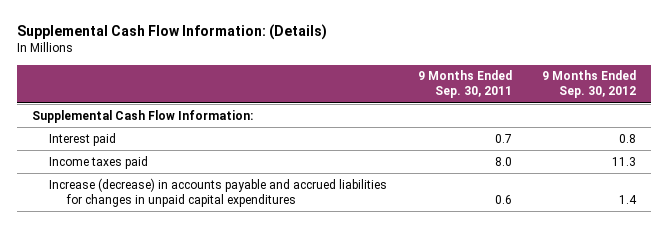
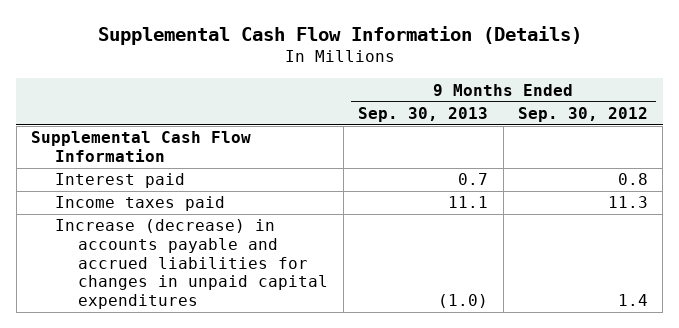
[17,23,328,40] Supplemental Cash Flow Information: (Details) -> [97,25,582,45] Supplemental Cash Flow Information (Details)
[417,70,512,99] 9 Months Ended Sep. 30, 2011 -> none
none -> [358,106,489,122] Sep. 30, 2013
[32,109,254,123] Supplemental Cash Flow Information: -> [31,131,252,163] Supplemental Cash Flow Information

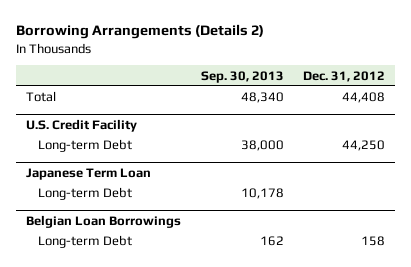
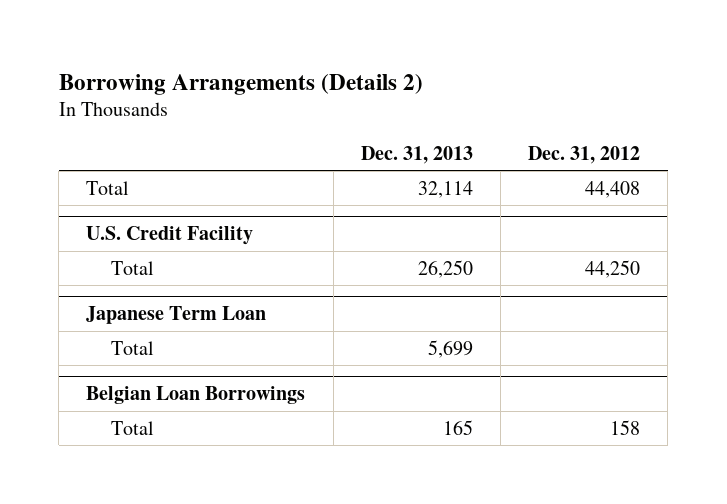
[200,70,284,83] Sep. 30, 2013 -> none
none -> [360,145,473,164] Dec. 31, 2013
[37,139,132,153] Long-term Debt -> [110,260,154,275] Total
[37,187,132,201] Long-term Debt -> none
none -> [110,340,154,355] Total
[37,235,132,249] Long-term Debt -> [110,420,154,435] Total

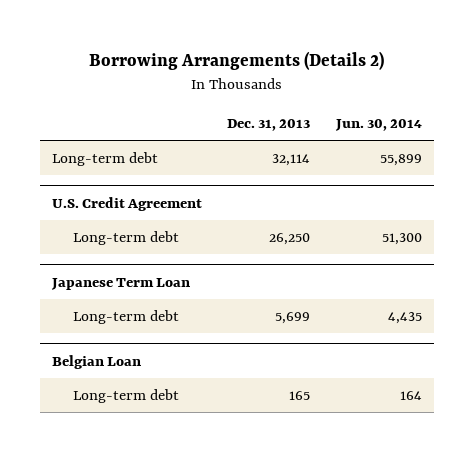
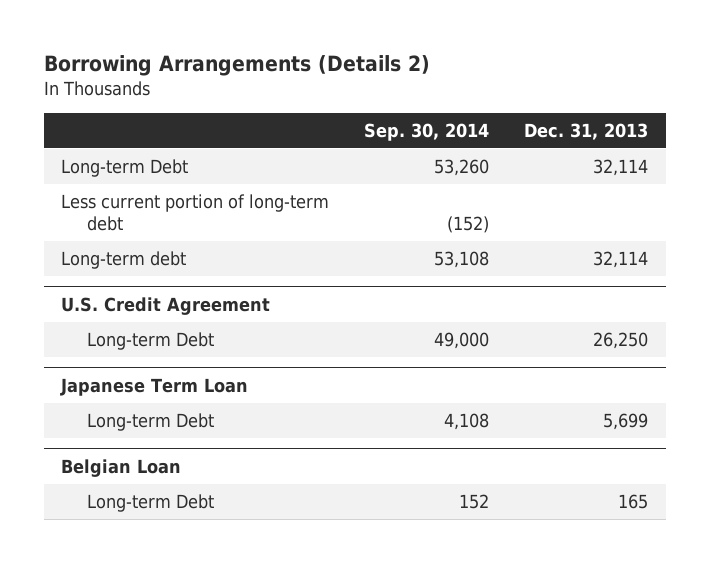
[334,119,422,132] Jun. 30, 2014 -> none
none -> [364,123,490,142] Sep. 30, 2014
none -> [61,158,189,177] Long-term Debt
none -> [61,193,330,231] Less current portion of long-term debt
[72,230,179,245] Long-term debt -> [87,331,215,350] Long-term Debt
[72,309,179,324] Long-term debt -> [87,412,215,431] Long-term Debt
[72,388,179,403] Long-term debt -> [87,493,215,512] Long-term Debt

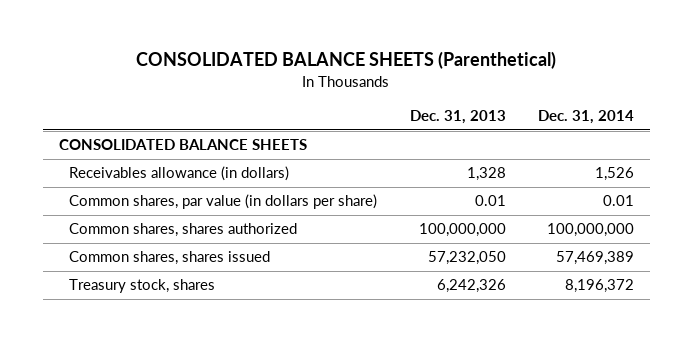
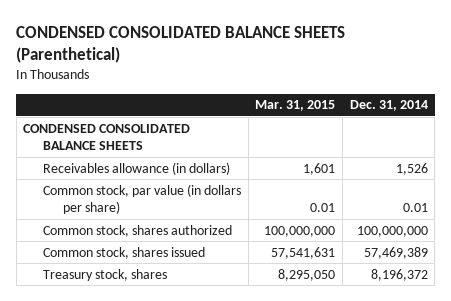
[136,51,557,70] CONSOLIDATED BALANCE SHEETS (Parenthetical) -> [16,26,346,64] CONDENSED CONSOLIDATED BALANCE SHEETS (Parenthetical)
[409,110,506,125] Dec. 31, 2013 -> none
none -> [255,100,336,112] Mar. 31, 2015
[58,139,307,151] CONSOLIDATED BALANCE SHEETS -> [23,123,191,151] CONDENSED CONSOLIDATED BALANCE SHEETS
[69,194,378,210] Common shares, par value (in dollars per share) -> [43,183,242,215] Common stock, par value (in dollars per share)
[69,223,298,238] Common shares, shares authorized -> [43,224,233,237] Common stock, shares authorized
[69,251,271,266] Common shares, shares issued -> [43,246,206,259] Common stock, shares issued

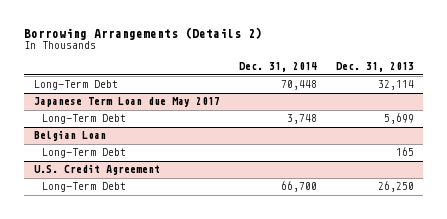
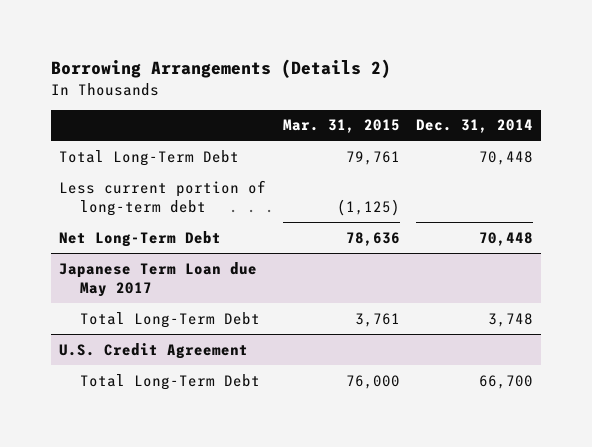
[335,62,414,73] Dec. 31, 2013 -> none
none -> [282,119,400,134] Mar. 31, 2015
none -> [58,149,239,166] Total Long-Term Debt
none -> [58,179,266,216] Less current portion of long-term debt
[33,80,118,91] Long-Term Debt -> [58,230,221,247] Net Long-Term Debt
[33,130,106,142] Belgian Loan -> none
[41,148,126,159] Long-Term Debt -> none
[41,114,126,125] Long-Term Debt -> [80,311,261,328] Total Long-Term Debt
[41,182,126,193] Long-Term Debt -> [80,373,261,390] Total Long-Term Debt

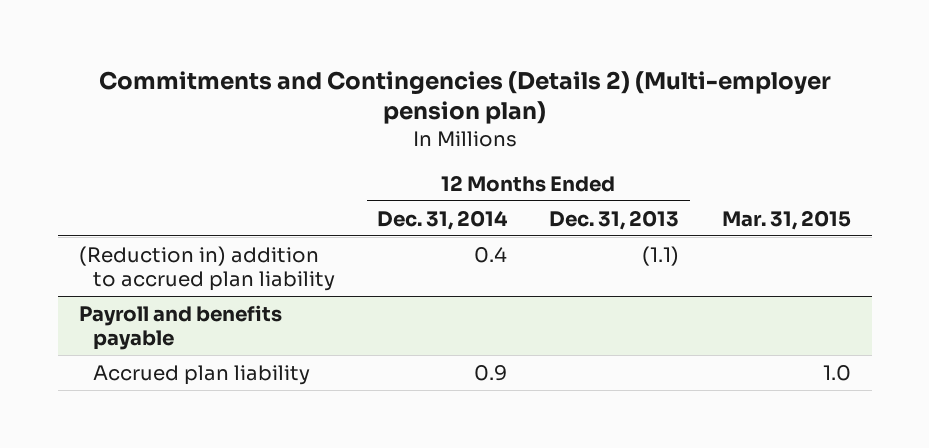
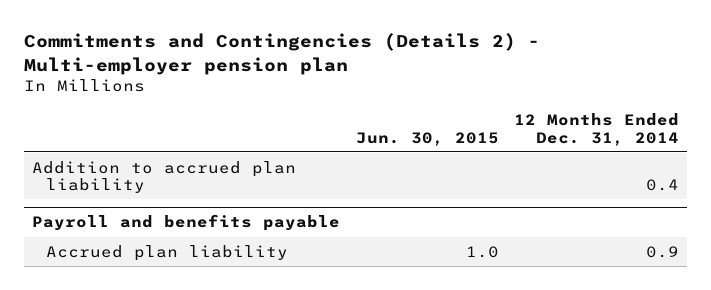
[98,70,831,125] Commitments and Contingencies (Details 2) (Multi-employer pension plan) -> [24,33,541,75] Commitments and Contingencies (Details 2) - Multi-employer pension plan
[549,209,680,230] Dec. 31, 2013 -> none
[721,209,851,230] Mar. 31, 2015 -> none
none -> [355,131,499,146] Jun. 30, 2015
[78,245,336,292] (Reduction in) addition to accrued plan liability -> [32,160,297,194] Addition to accrued plan liability

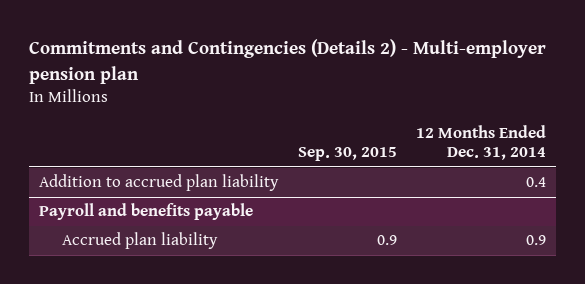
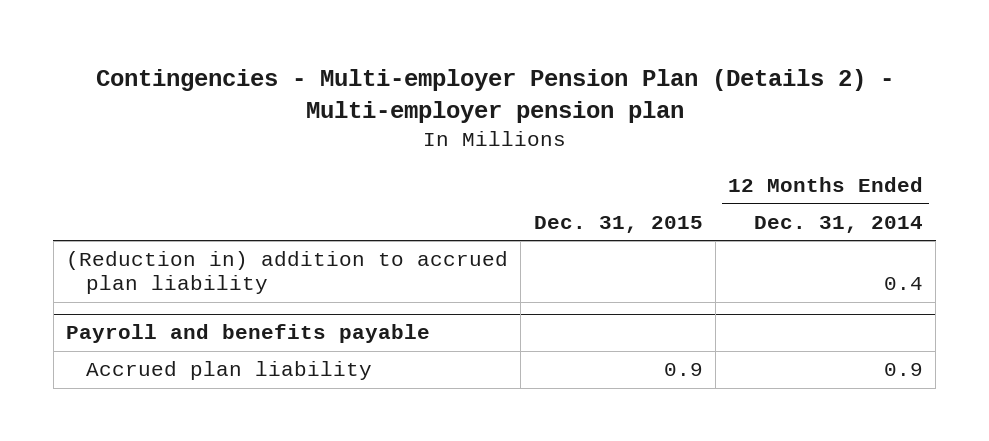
[29,39,547,84] Commitments and Contingencies (Details 2) - Multi-employer pension plan -> [95,68,894,123] Contingencies - Multi-employer Pension Plan (Details 2) - Multi-employer pension plan
[297,147,397,162] Sep. 30, 2015 -> none
none -> [533,215,703,233] Dec. 31, 2015
[38,174,279,192] Addition to accrued plan liability -> [66,251,509,295] (Reduction in) addition to accrued plan liability

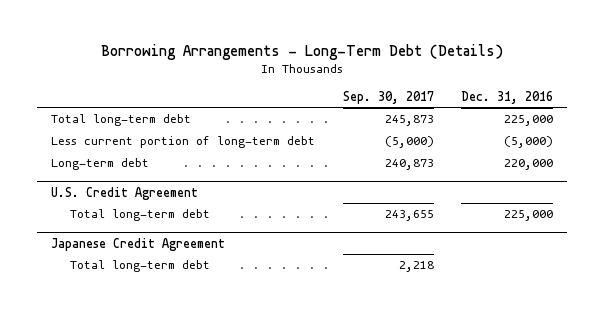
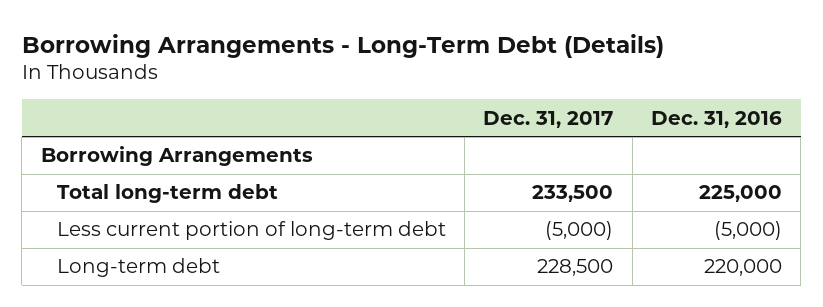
[342,90,434,104] Sep. 30, 2017 -> none
none -> [483,110,614,128] Dec. 31, 2017
none -> [40,146,313,167] Borrowing Arrangements
[50,186,198,200] U.S. Credit Agreement -> none
[70,209,211,222] Total long-term debt -> none
[50,237,225,251] Japanese Credit Agreement -> none
[70,260,211,273] Total long-term debt -> none

